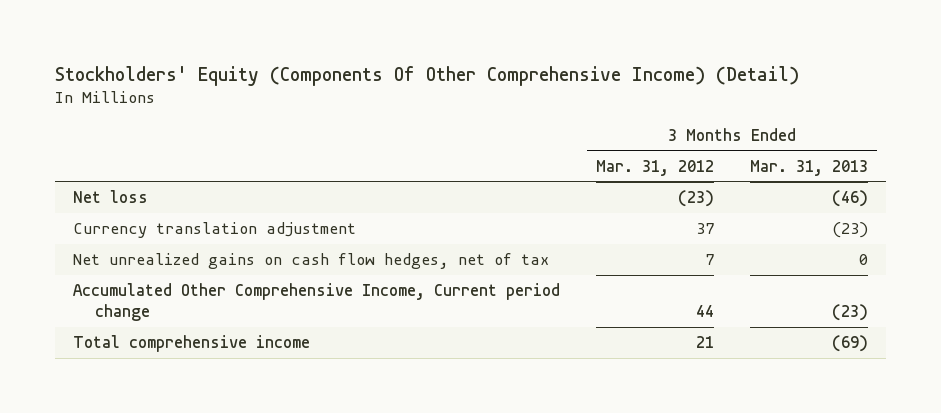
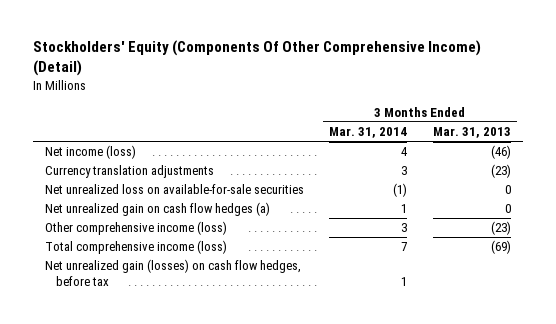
[596,159,715,176] Mar. 31, 2012 -> none
none -> [329,127,408,139] Mar. 31, 2014
[73,190,149,204] Net loss -> [45,145,137,160] Net income (loss)
[73,222,357,239] Currency translation adjustment -> [45,165,215,179] Currency translation adjustments
none -> [45,184,305,195] Net unrealized loss on available-for-sale securities
[73,253,550,270] Net unrealized gains on cash flow hedges, net of tax -> [45,202,271,217] Net unrealized gain on cash flow hedges (a)
[73,283,561,322] Accumulated Other Comprehensive Income, Current period change -> [45,221,228,236] Other comprehensive income (loss)
[73,335,311,353] Total comprehensive income -> [45,240,228,255] Total comprehensive income (loss)
none -> [45,259,302,287] Net unrealized gain (losses) on cash flow hedges, before tax

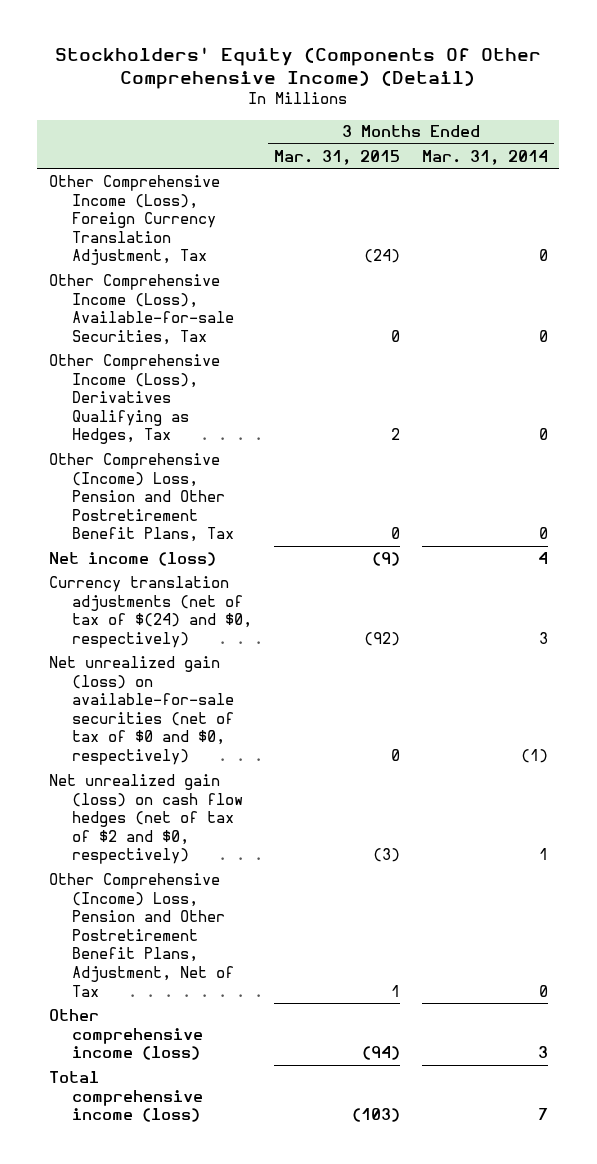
[432,127,511,139] Mar. 31, 2013 -> none
none -> [273,149,400,165] Mar. 31, 2015
none -> [48,174,220,266] Other Comprehensive Income (Loss), Foreign Currency Translation Adjustment, Tax
none -> [48,273,234,345] Other Comprehensive Income (Loss), Available-for-sale Securities, Tax
none -> [48,353,220,445] Other Comprehensive Income (Loss), Derivatives Qualifying as Hedges, Tax
none -> [48,452,234,543] Other Comprehensive (Income) Loss, Pension and Other Postretirement Benefit Plans, Tax
[45,165,215,179] Currency translation adjustments -> [48,575,252,648] Currency translation adjustments (net of tax of $(24) and $0, respectively)
[45,184,305,195] Net unrealized loss on available-for-sale securities -> [48,655,234,766] Net unrealized gain (loss) on available-for-sale securities (net of tax of $0 and $0, respectively)
[45,202,271,217] Net unrealized gain on cash flow hedges (a) -> [48,773,243,865] Net unrealized gain (loss) on cash flow hedges (net of tax of $2 and $0, respectively)
none -> [48,872,234,997] Other Comprehensive (Income) Loss, Pension and Other Postretirement Benefit Plans, Adjustment, Net of Tax
[45,259,302,287] Net unrealized gain (losses) on cash flow hedges, before tax -> none

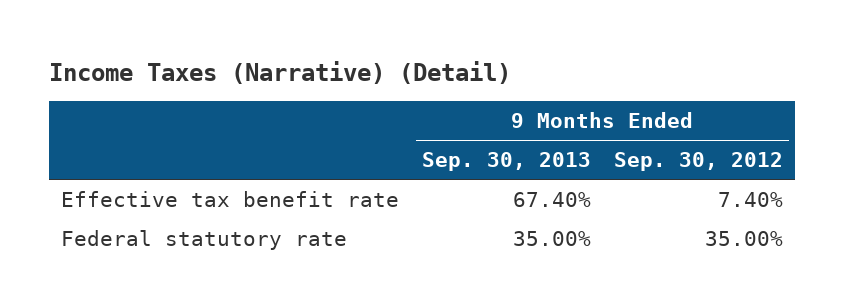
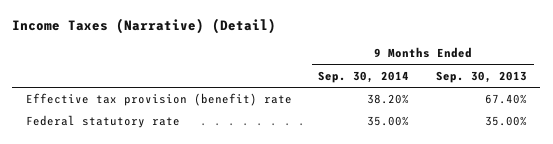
[614,152,784,172] Sep. 30, 2012 -> none
none -> [318,70,410,83] Sep. 30, 2014
[60,190,399,207] Effective tax benefit rate -> [25,93,292,107] Effective tax provision (benefit) rate

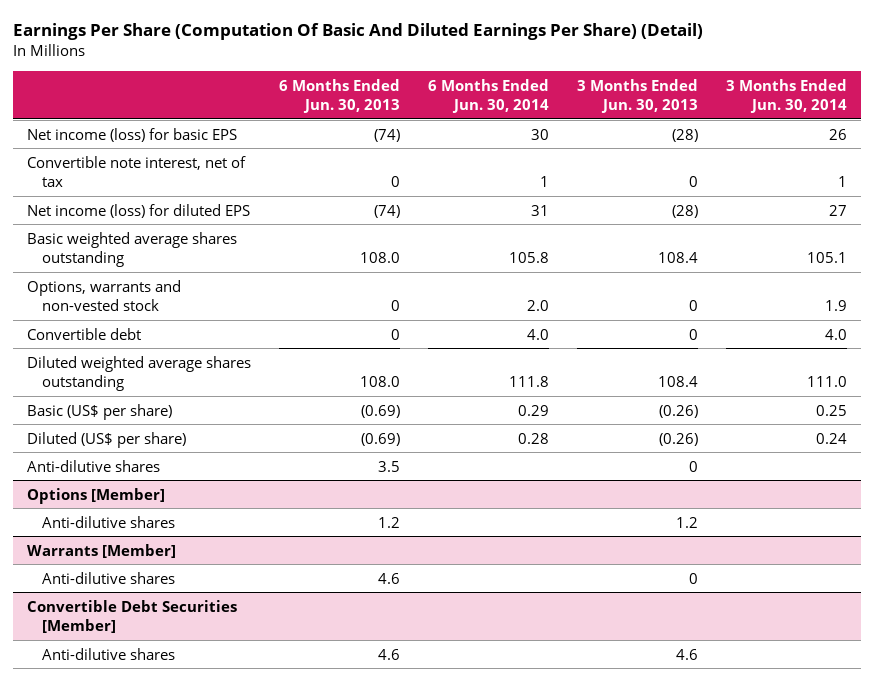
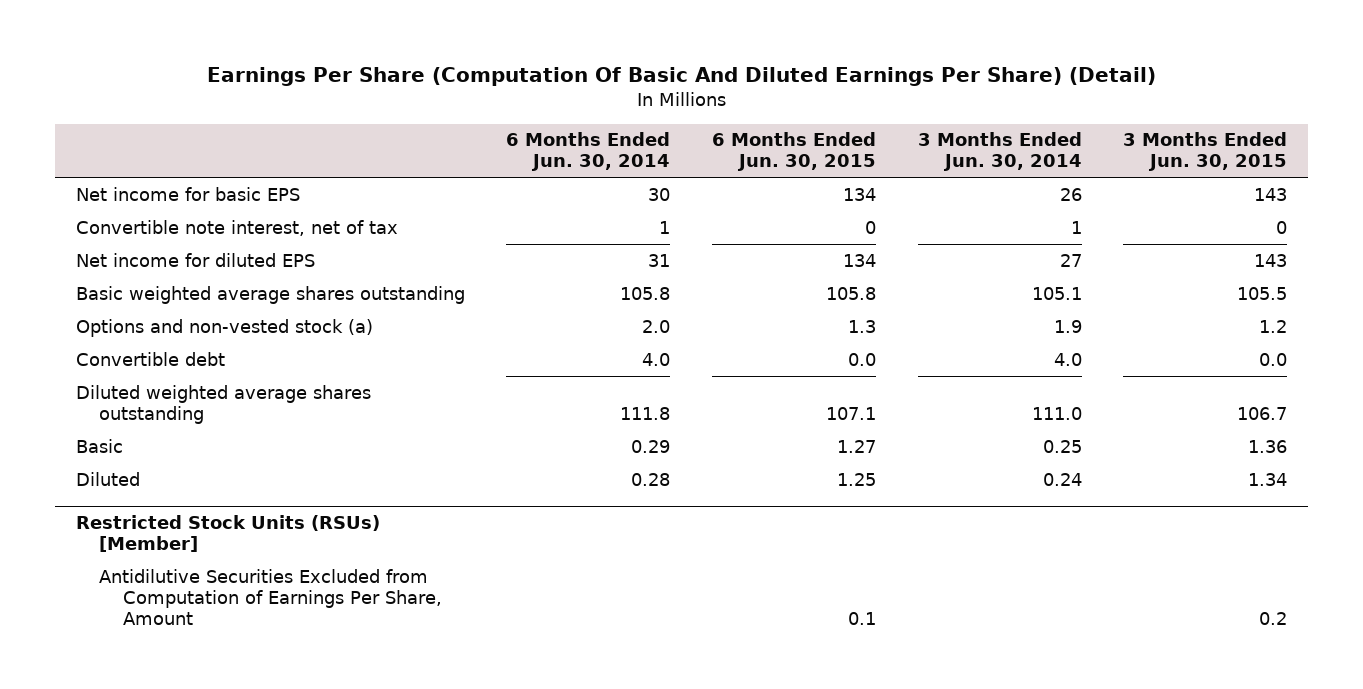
[278,78,400,113] 6 Months Ended Jun. 30, 2013 -> none
[577,78,699,113] 3 Months Ended Jun. 30, 2013 -> none
none -> [712,132,877,172] 6 Months Ended Jun. 30, 2015
none -> [1123,132,1288,172] 3 Months Ended Jun. 30, 2015
[26,127,237,142] Net income (loss) for basic EPS -> [75,186,300,201] Net income for basic EPS
[26,203,250,218] Net income (loss) for diluted EPS -> [75,252,315,267] Net income for diluted EPS
[26,279,181,311] Options, warrants and non-vested stock -> [75,318,373,337] Options and non-vested stock (a)
[26,487,165,504] Options [Member] -> none
[41,515,175,528] Anti-dilutive shares -> none
[26,543,176,558] Warrants [Member] -> none
[41,571,175,584] Anti-dilutive shares -> none
[26,599,237,633] Convertible Debt Securities [Member] -> none
[41,647,175,660] Anti-dilutive shares -> none
[26,403,172,420] Basic (US$ per share) -> [75,438,123,453] Basic
[26,431,186,448] Diluted (US$ per share) -> [75,471,140,486] Diluted
none -> [75,515,380,553] Restricted Stock Units (RSUs) [Member]
[26,459,160,472] Anti-dilutive shares -> [99,568,442,625] Antidilutive Securities Excluded from Computation of Earnings Per Share, Amount

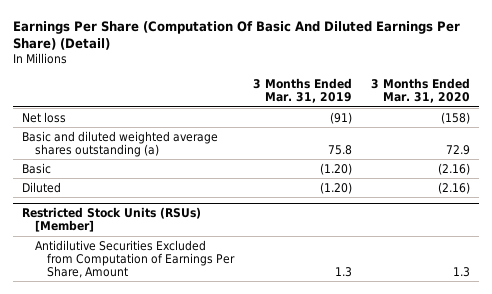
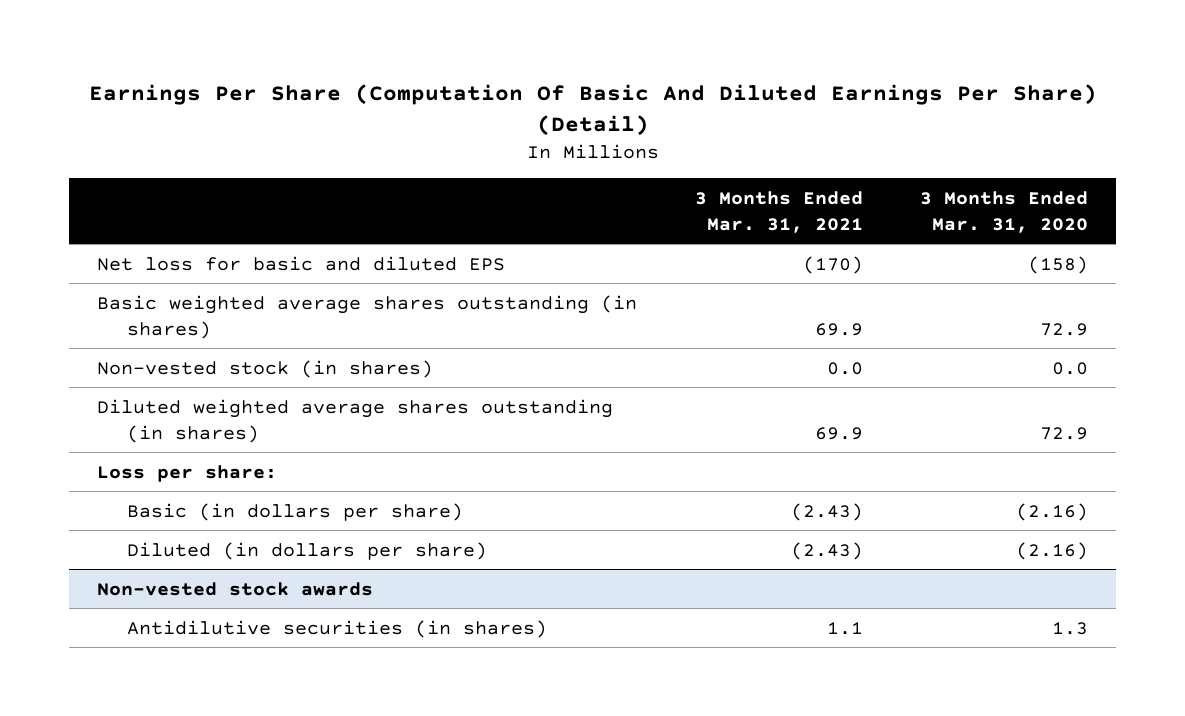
[252,78,352,104] 3 Months Ended Mar. 31, 2019 -> none
none -> [694,190,863,233] 3 Months Ended Mar. 31, 2021
[22,207,202,233] Restricted Stock Units (RSUs) [Member] -> none
[22,111,67,123] Net loss -> [97,255,506,271] Net loss for basic and diluted EPS
[22,130,219,157] Basic and diluted weighted average shares outstanding (a) -> [97,294,638,339] Basic weighted average shares outstanding (in shares)
none -> [97,359,434,378] Non-vested stock (in shares)
none -> [97,398,614,443] Diluted weighted average shares outstanding (in shares)
none -> [97,464,278,482] Loss per share:
[22,162,52,174] Basic -> [127,502,464,521] Basic (in dollars per share)
[22,181,62,193] Diluted -> [127,541,488,560] Diluted (in dollars per share)
none -> [97,581,374,596] Non-vested stock awards
[34,239,235,278] Antidilutive Securities Excluded from Computation of Earnings Per Share, Amount -> [127,619,548,638] Antidilutive securities (in shares)

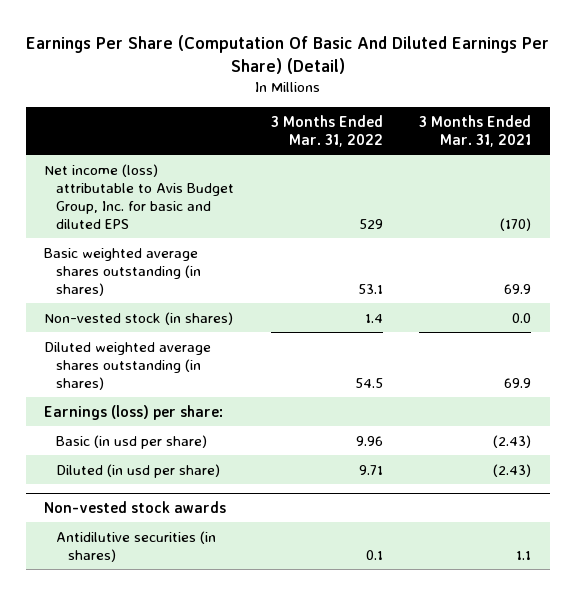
[919,190,1088,233] 3 Months Ended Mar. 31, 2020 -> none
none -> [270,114,383,147] 3 Months Ended Mar. 31, 2022
[97,255,506,271] Net loss for basic and diluted EPS -> [44,163,234,230] Net income (loss) attributable to Avis Budget Group, Inc. for basic and diluted EPS
[97,464,278,482] Loss per share: -> [44,404,224,420] Earnings (loss) per share:
[127,502,464,521] Basic (in dollars per share) -> [55,434,207,449] Basic (in usd per share)
[127,541,488,560] Diluted (in dollars per share) -> [55,463,220,478] Diluted (in usd per share)

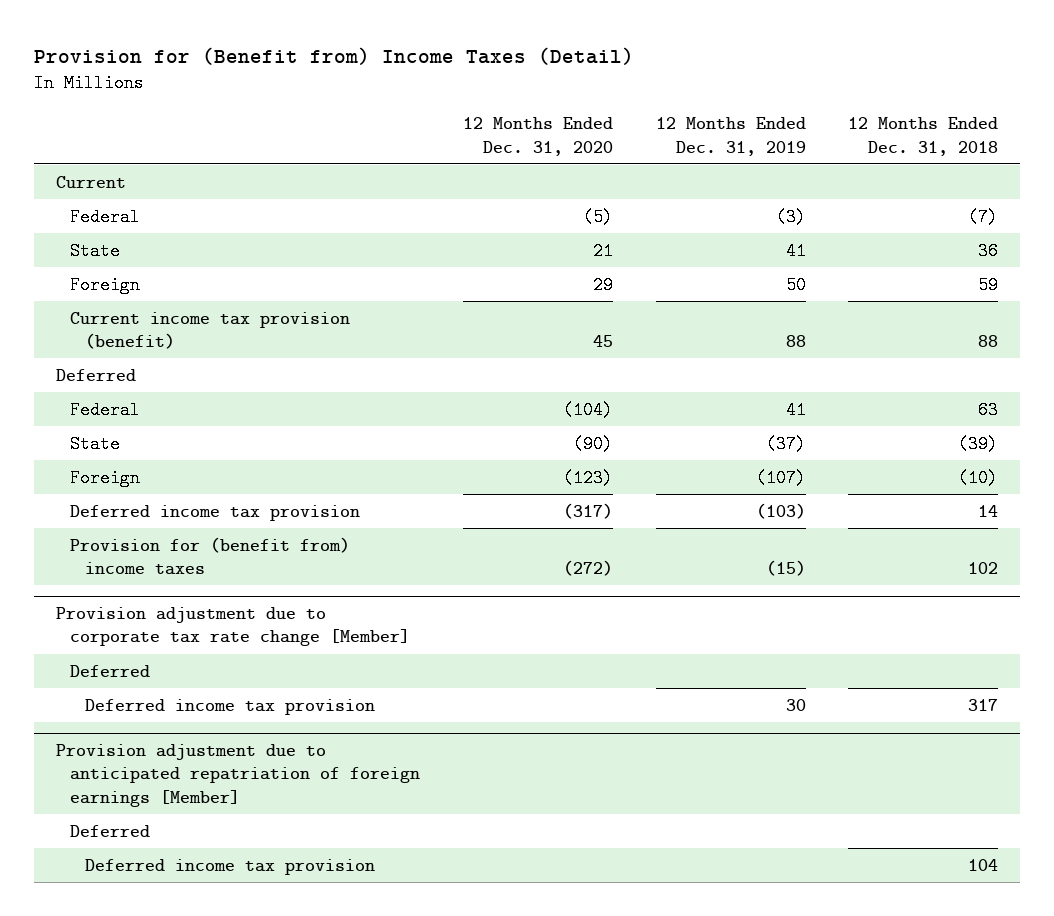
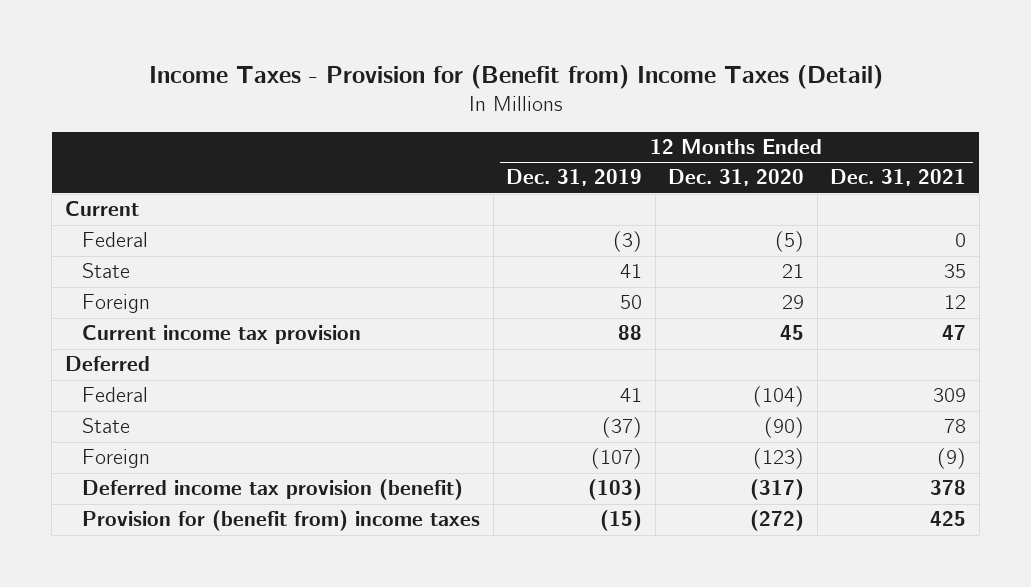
[34,47,635,66] Provision for (Benefit from) Income Taxes (Detail) -> [148,65,883,90] Income Taxes - Provision for (Benefit from) Income Taxes (Detail)
[848,117,999,156] 12 Months Ended Dec. 31, 2018 -> none
none -> [830,169,967,187] Dec. 31, 2021
[70,311,351,349] Current income tax provision (benefit) -> [82,325,362,345] Current income tax provision
[70,504,361,521] Deferred income tax provision -> [82,479,464,501] Deferred income tax provision (benefit)
[55,607,411,647] Provision adjustment due to corporate tax rate change [Member] -> none
[70,664,151,677] Deferred -> none
[85,698,376,715] Deferred income tax provision -> none
[55,744,421,807] Provision adjustment due to anticipated repatriation of foreign earnings [Member] -> none
[70,824,151,837] Deferred -> none
[85,858,376,875] Deferred income tax provision -> none

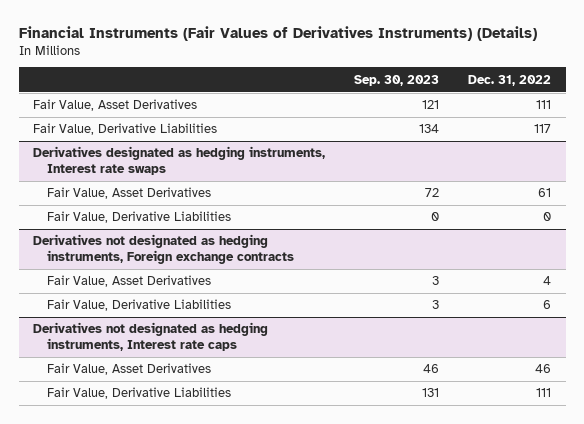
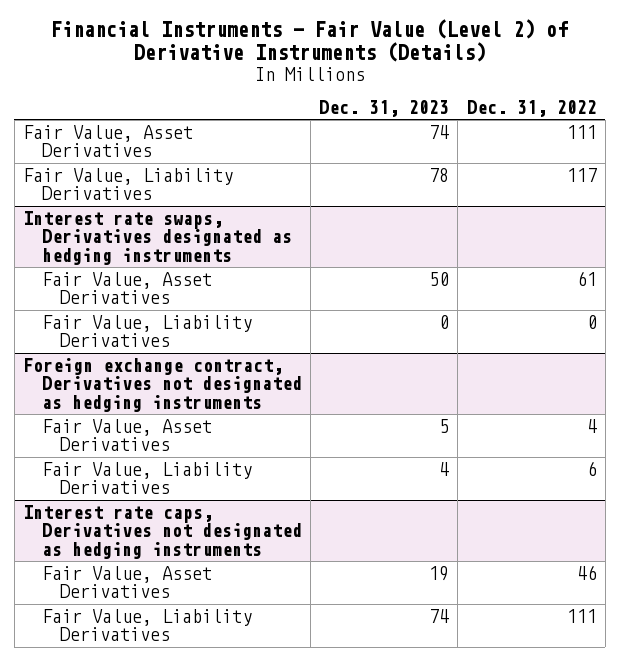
[18,26,537,42] Financial Instruments (Fair Values of Derivatives Instruments) (Details) -> [50,19,568,63] Financial Instruments - Fair Value (Level 2) of Derivative Instruments (Details)
[354,74,440,86] Sep. 30, 2023 -> none
none -> [319,100,450,118] Dec. 31, 2023
[33,123,218,136] Fair Value, Derivative Liabilities -> [23,167,234,201] Fair Value, Liability Derivatives
[33,146,326,175] Derivatives designated as hedging instruments, Interest rate swaps -> [23,210,292,266] Interest rate swaps, Derivatives designated as hedging instruments
[47,211,232,224] Fair Value, Derivative Liabilities -> [41,314,252,348] Fair Value, Liability Derivatives
[33,234,295,264] Derivatives not designated as hedging instruments, Foreign exchange contracts -> [23,357,302,413] Foreign exchange contract, Derivatives not designated as hedging instruments
[47,299,232,312] Fair Value, Derivative Liabilities -> [41,461,252,495] Fair Value, Liability Derivatives
[33,322,269,351] Derivatives not designated as hedging instruments, Interest rate caps -> [23,504,302,560] Interest rate caps, Derivatives not designated as hedging instruments
[47,387,232,400] Fair Value, Derivative Liabilities -> [41,608,252,642] Fair Value, Liability Derivatives

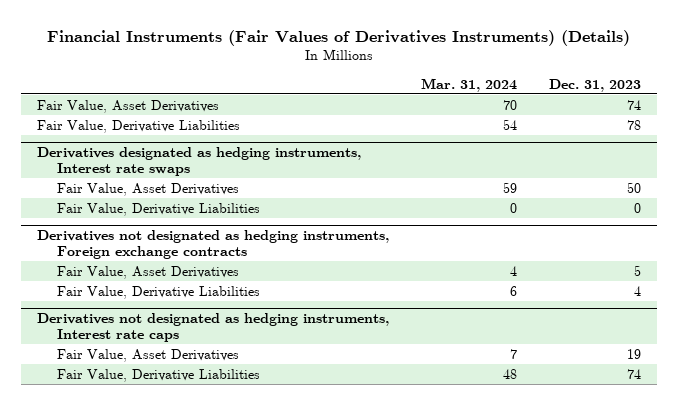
[50,19,568,63] Financial Instruments - Fair Value (Level 2) of Derivative Instruments (Details) -> [46,30,630,47] Financial Instruments (Fair Values of Derivatives Instruments) (Details)
[466,100,597,118] Dec. 31, 2022 -> none
none -> [420,77,517,92] Mar. 31, 2024
[23,167,234,201] Fair Value, Liability Derivatives -> [37,119,241,133] Fair Value, Derivative Liabilities
[23,210,292,266] Interest rate swaps, Derivatives designated as hedging instruments -> [37,147,362,176] Derivatives designated as hedging instruments, Interest rate swaps
[41,314,252,348] Fair Value, Liability Derivatives -> [57,202,261,216] Fair Value, Derivative Liabilities
[23,357,302,413] Foreign exchange contract, Derivatives not designated as hedging instruments -> [37,230,390,259] Derivatives not designated as hedging instruments, Foreign exchange contracts
[41,461,252,495] Fair Value, Liability Derivatives -> [57,285,261,299] Fair Value, Derivative Liabilities
[23,504,302,560] Interest rate caps, Derivatives not designated as hedging instruments -> [37,313,390,342] Derivatives not designated as hedging instruments, Interest rate caps
[41,608,252,642] Fair Value, Liability Derivatives -> [57,368,261,382] Fair Value, Derivative Liabilities

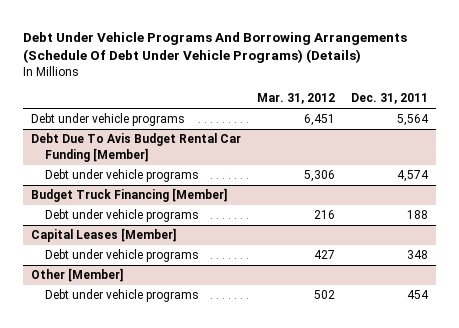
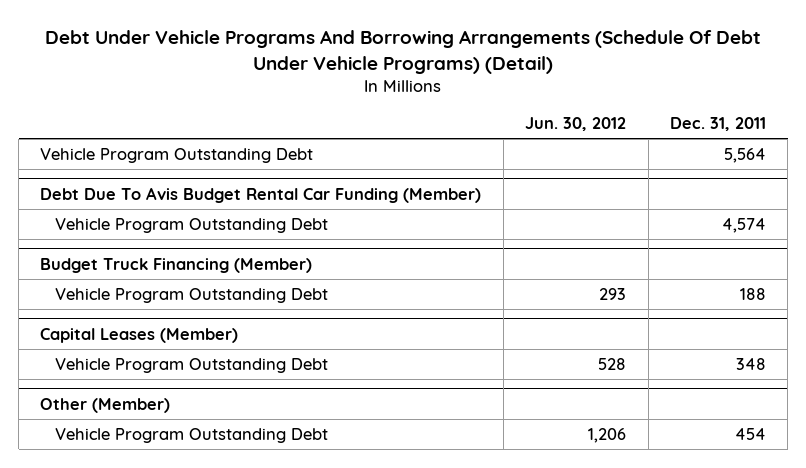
[23,31,408,63] Debt Under Vehicle Programs And Borrowing Arrangements (Schedule Of Debt Under Vehicle Programs) (Details) -> [45,30,762,74] Debt Under Vehicle Programs And Borrowing Arrangements (Schedule Of Debt Under Vehicle Programs) (Detail)
[257,93,336,105] Mar. 31, 2012 -> none
none -> [525,117,627,132] Jun. 30, 2012
[31,113,186,127] Debt under vehicle programs -> [40,147,314,163] Vehicle Program Outstanding Debt
[31,133,242,162] Debt Due To Avis Budget Rental Car Funding [Member] -> [40,186,482,203] Debt Due To Avis Budget Rental Car Funding (Member)
[44,169,199,183] Debt under vehicle programs -> [55,217,329,233] Vehicle Program Outstanding Debt
[31,188,228,203] Budget Truck Financing [Member] -> [40,257,313,273] Budget Truck Financing (Member)
[44,209,199,223] Debt under vehicle programs -> [55,287,329,303] Vehicle Program Outstanding Debt
[31,228,177,243] Capital Leases [Member] -> [40,327,239,343] Capital Leases (Member)
[44,249,199,263] Debt under vehicle programs -> [55,357,329,373] Vehicle Program Outstanding Debt
[31,268,124,283] Other [Member] -> [40,397,171,413] Other (Member)
[44,289,199,303] Debt under vehicle programs -> [55,427,329,443] Vehicle Program Outstanding Debt

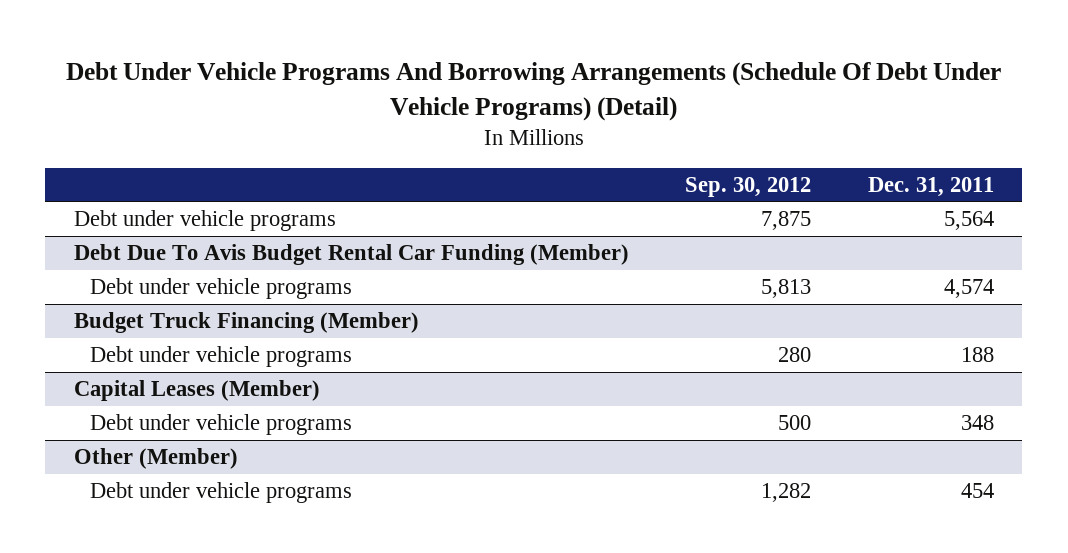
[525,117,627,132] Jun. 30, 2012 -> none
none -> [685,176,812,197] Sep. 30, 2012
[40,147,314,163] Vehicle Program Outstanding Debt -> [73,210,336,232] Debt under vehicle programs
[55,217,329,233] Vehicle Program Outstanding Debt -> [90,278,353,300] Debt under vehicle programs
[55,287,329,303] Vehicle Program Outstanding Debt -> [90,346,353,368] Debt under vehicle programs
[55,357,329,373] Vehicle Program Outstanding Debt -> [90,414,353,436] Debt under vehicle programs
[55,427,329,443] Vehicle Program Outstanding Debt -> [90,482,353,504] Debt under vehicle programs

